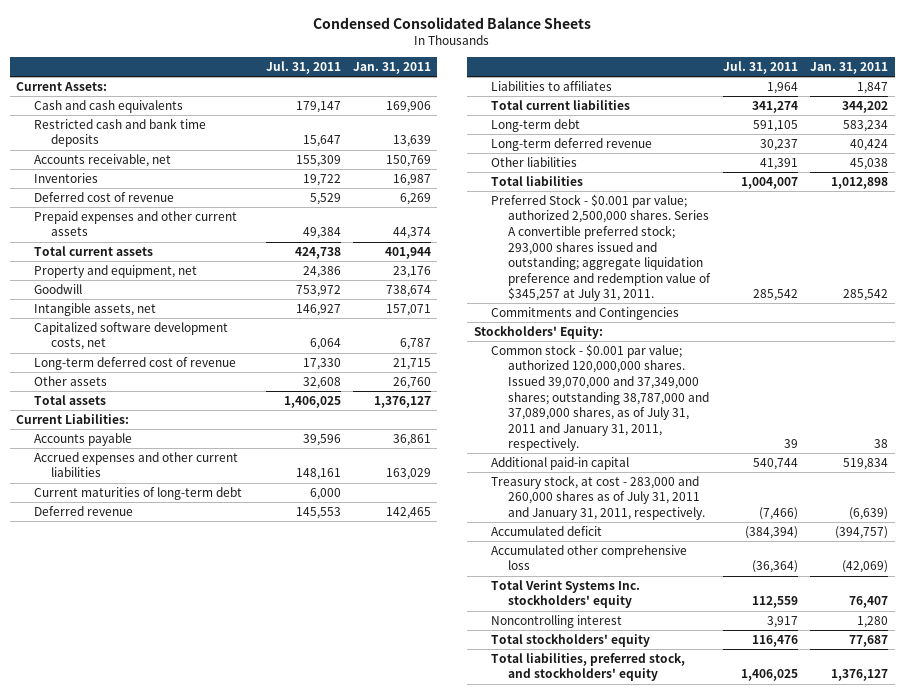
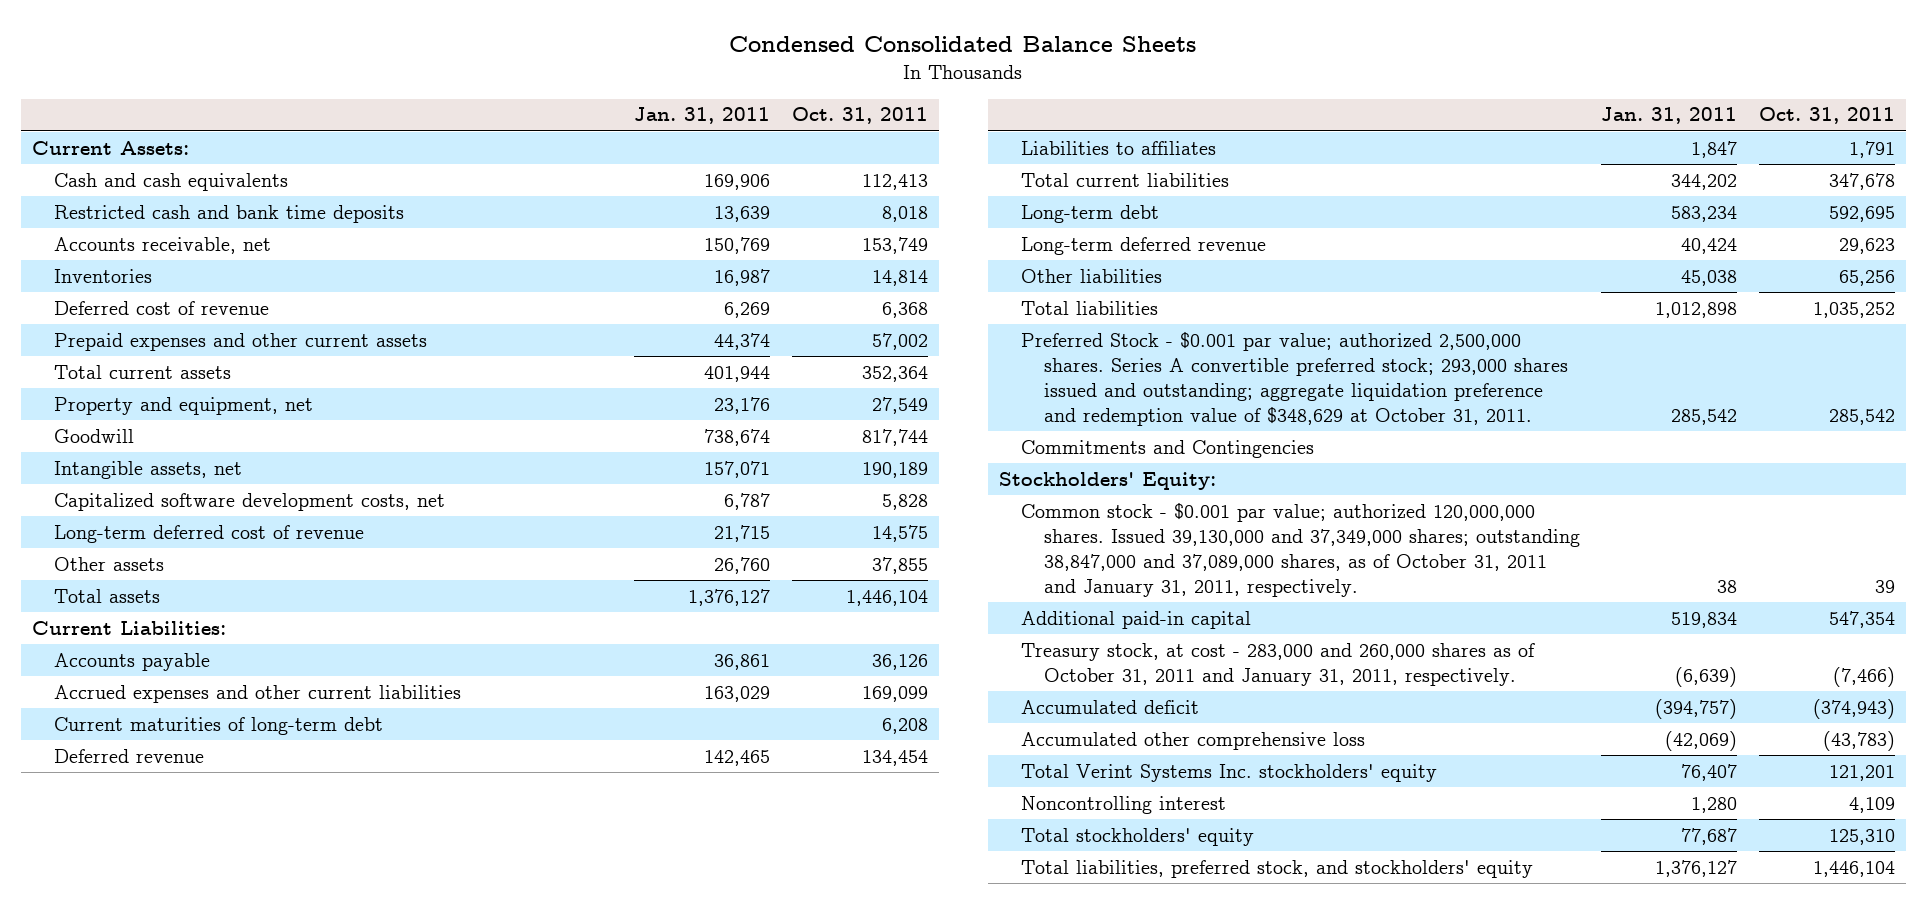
[265,61,341,75] Jul. 31, 2011 -> none
none -> [791,107,928,125] Oct. 31, 2011
[491,193,712,302] Preferred Stock - $0.001 par value; authorized 2,500,000 shares. Series A convertible preferred stock; 293,000 shares issued and outstanding; aggregate liquidation preference and redemption value of $345,257 at July 31, 2011. -> [1021,331,1568,426] Preferred Stock - $0.001 par value; authorized 2,500,000 shares. Series A convertible preferred stock; 293,000 shares issued and outstanding; aggregate liquidation preference and redemption value of $348,629 at October 31, 2011.
[491,343,710,452] Common stock - $0.001 par value; authorized 120,000,000 shares. Issued 39,070,000 and 37,349,000 shares; outstanding 38,787,000 and 37,089,000 shares, as of July 31, 2011 and January 31, 2011, respectively. -> [1021,502,1580,597] Common stock - $0.001 par value; authorized 120,000,000 shares. Issued 39,130,000 and 37,349,000 shares; outstanding 38,847,000 and 37,089,000 shares, as of October 31, 2011 and January 31, 2011, respectively.
[491,474,706,521] Treasury stock, at cost - 283,000 and 260,000 shares as of July 31, 2011 and January 31, 2011, respectively. -> [1021,642,1536,686] Treasury stock, at cost - 283,000 and 260,000 shares as of October 31, 2011 and January 31, 2011, respectively.

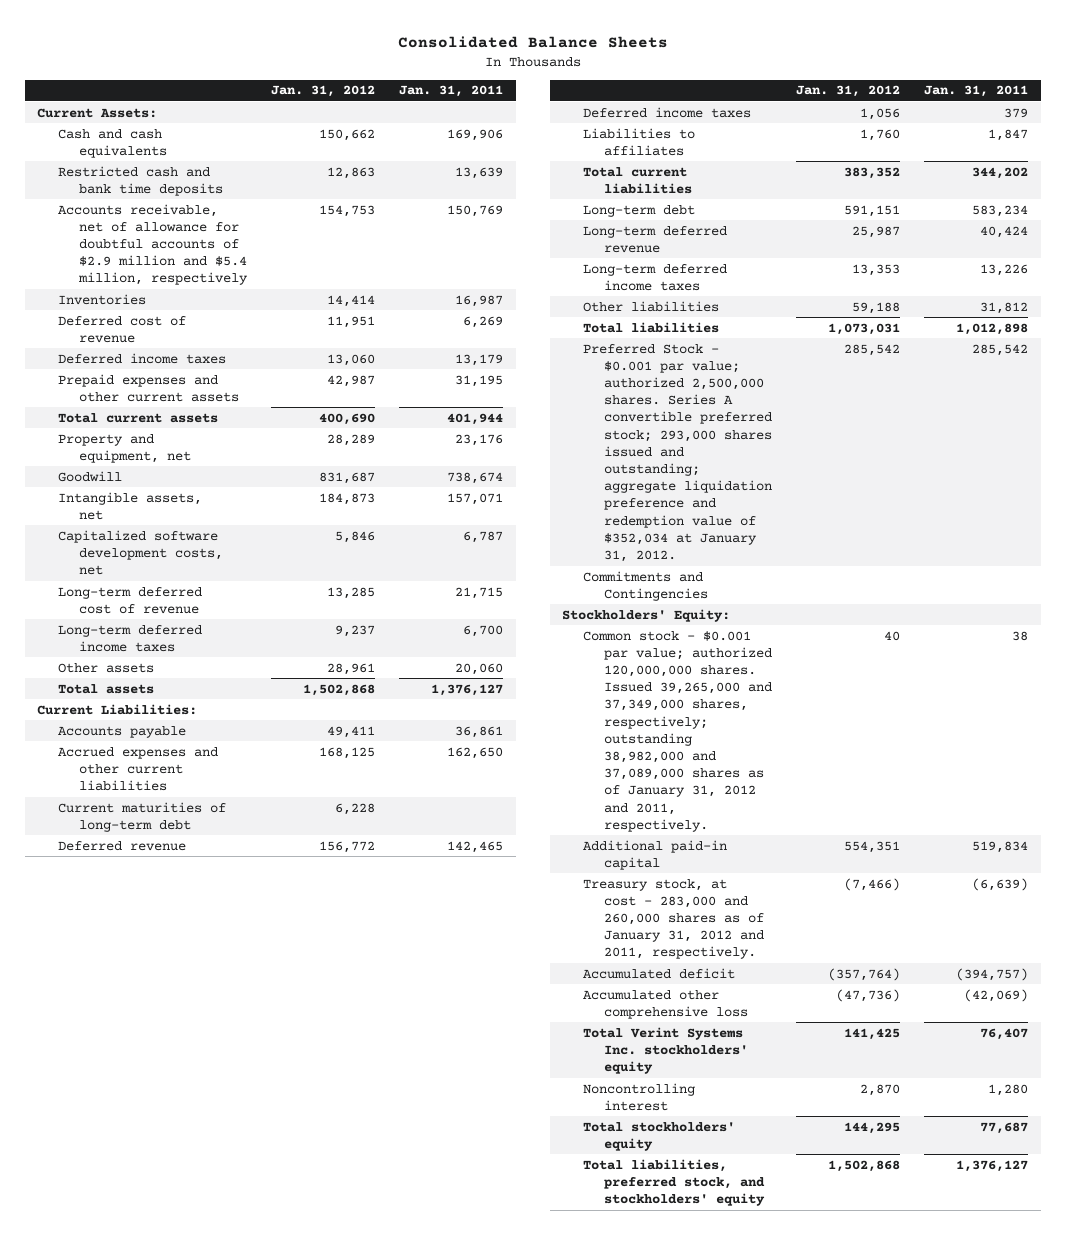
[729,35,1197,52] Condensed Consolidated Balance Sheets -> [397,35,668,48] Consolidated Balance Sheets
[791,107,928,125] Oct. 31, 2011 -> none
none -> [271,85,376,98] Jan. 31, 2012
[54,236,272,254] Accounts receivable, net -> [58,203,249,286] Accounts receivable, net of allowance for doubtful accounts of $2.9 million and $5.4 million, respectively
none -> [58,352,227,364] Deferred income taxes
[714,332,771,350] 44,374 -> [455,374,504,387] 31,195
none -> [58,624,203,652] Long-term deferred income taxes
[714,556,771,574] 26,760 -> [455,662,504,675] 20,060
[704,685,771,702] 163,029 -> [447,746,504,759] 162,650
none -> [583,106,752,118] Deferred income taxes
none -> [583,263,728,291] Long-term deferred income taxes
[1681,269,1738,286] 45,038 -> [980,301,1029,314] 31,812
[1021,331,1568,426] Preferred Stock - $0.001 par value; authorized 2,500,000 shares. Series A convertible preferred stock; 293,000 shares issued and outstanding; aggregate liquidation preference and redemption value of $348,629 at October 31, 2011. -> [583,343,773,563] Preferred Stock - $0.001 par value; authorized 2,500,000 shares. Series A convertible preferred stock; 293,000 shares issued and outstanding; aggregate liquidation preference and redemption value of $352,034 at January 31, 2012.
[1021,502,1580,597] Common stock - $0.001 par value; authorized 120,000,000 shares. Issued 39,130,000 and 37,349,000 shares; outstanding 38,847,000 and 37,089,000 shares, as of October 31, 2011 and January 31, 2011, respectively. -> [583,630,773,832] Common stock - $0.001 par value; authorized 120,000,000 shares. Issued 39,265,000 and 37,349,000 shares, respectively; outstanding 38,982,000 and 37,089,000 shares as of January 31, 2012 and 2011, respectively.
[1021,642,1536,686] Treasury stock, at cost - 283,000 and 260,000 shares as of October 31, 2011 and January 31, 2011, respectively. -> [583,878,765,960] Treasury stock, at cost - 283,000 and 260,000 shares as of January 31, 2012 and 2011, respectively.

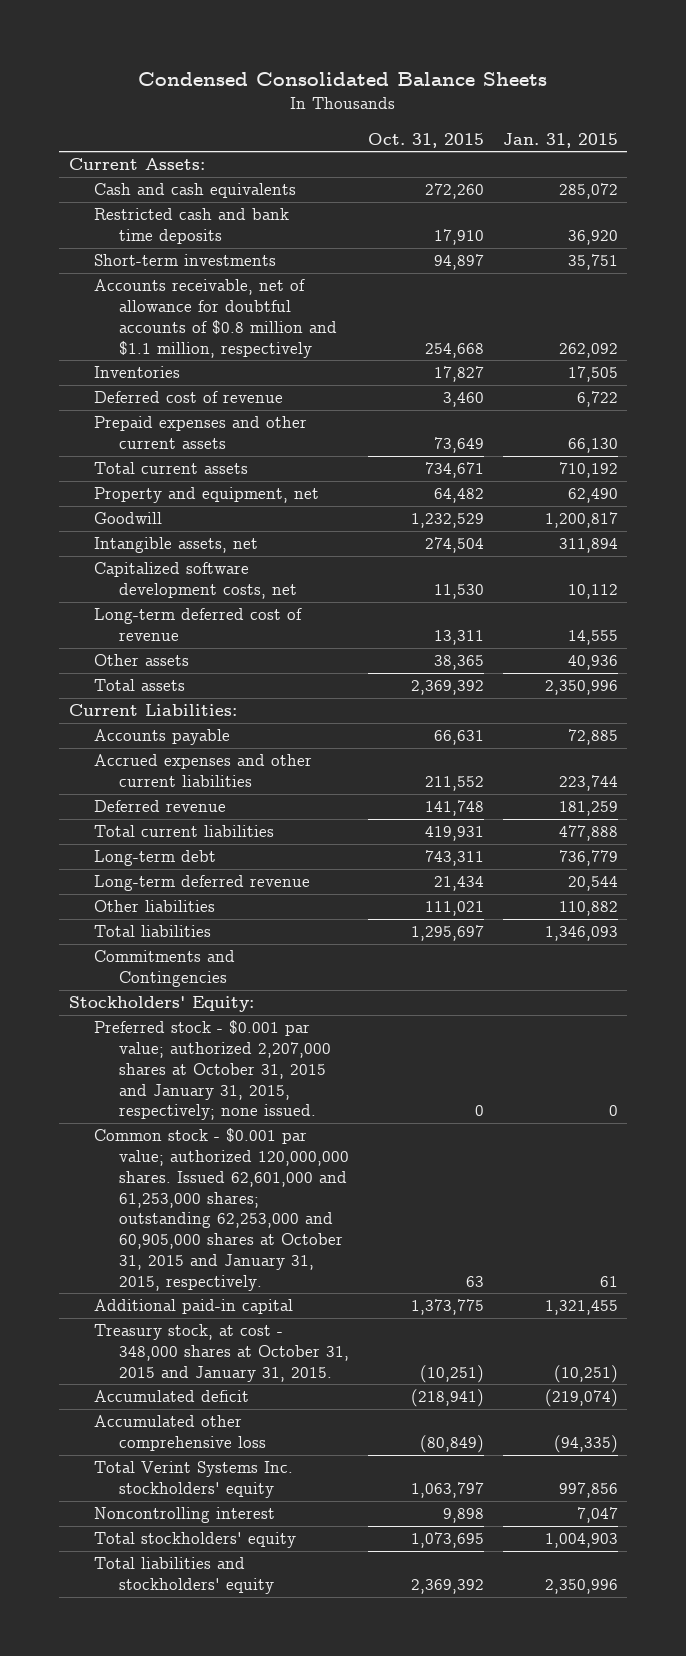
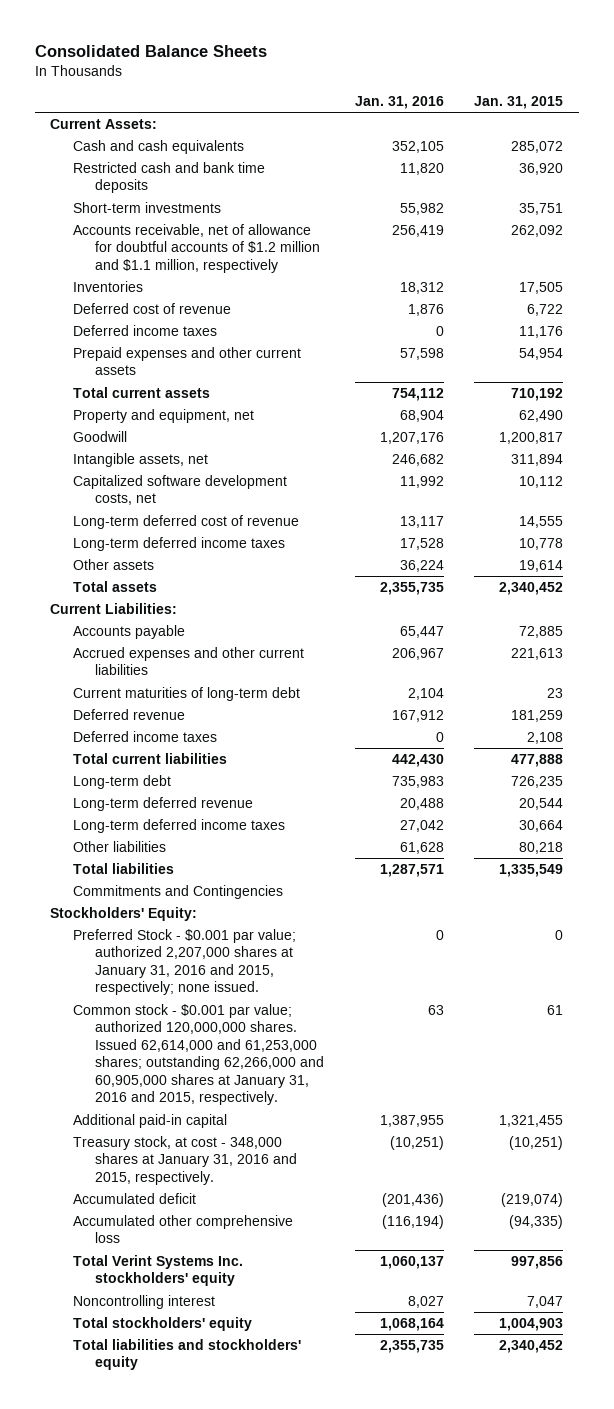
[138,71,548,86] Condensed Consolidated Balance Sheets -> [34,44,267,57] Consolidated Balance Sheets
[367,132,484,148] Oct. 31, 2015 -> none
none -> [354,96,444,110] Jan. 31, 2016
[93,279,337,358] Accounts receivable, net of allowance for doubtful accounts of $0.8 million and $1.1 million, respectively -> [72,223,320,273] Accounts receivable, net of allowance for doubtful accounts of $1.2 million and $1.1 million, respectively
none -> [72,324,217,336] Deferred income taxes
[567,438,618,454] 66,130 -> [519,347,564,360] 54,954
none -> [72,536,285,551] Long-term deferred income taxes
[567,655,618,671] 40,936 -> [519,559,564,572] 19,614
[544,680,618,696] 2,350,996 -> [499,581,564,595] 2,340,452
[558,775,618,792] 223,744 -> [511,647,564,660] 221,613
none -> [72,686,300,701] Current maturities of long-term debt
none -> [72,730,217,742] Deferred income taxes
[558,850,618,867] 736,779 -> [511,775,564,788] 726,235
none -> [72,818,285,833] Long-term deferred income taxes
[558,901,618,917] 110,882 -> [519,841,564,854] 80,218
[544,926,618,942] 1,346,093 -> [499,863,564,877] 1,335,549
[93,1020,331,1121] Preferred stock - $0.001 par value; authorized 2,207,000 shares at October 31, 2015 and January 31, 2015, respectively; none issued. -> [72,928,296,996] Preferred Stock - $0.001 par value; authorized 2,207,000 shares at January 31, 2016 and 2015, respectively; none issued.
[93,1128,349,1291] Common stock - $0.001 par value; authorized 120,000,000 shares. Issued 62,601,000 and 61,253,000 shares; outstanding 62,253,000 and 60,905,000 shares at October 31, 2015 and January 31, 2015, respectively. -> [72,1003,324,1106] Common stock - $0.001 par value; authorized 120,000,000 shares. Issued 62,614,000 and 61,253,000 shares; outstanding 62,266,000 and 60,905,000 shares at January 31, 2016 and 2015, respectively.
[93,1324,349,1382] Treasury stock, at cost - 348,000 shares at October 31, 2015 and January 31, 2015. -> [72,1135,297,1185] Treasury stock, at cost - 348,000 shares at January 31, 2016 and 2015, respectively.
[544,1579,618,1595] 2,350,996 -> [499,1339,564,1353] 2,340,452

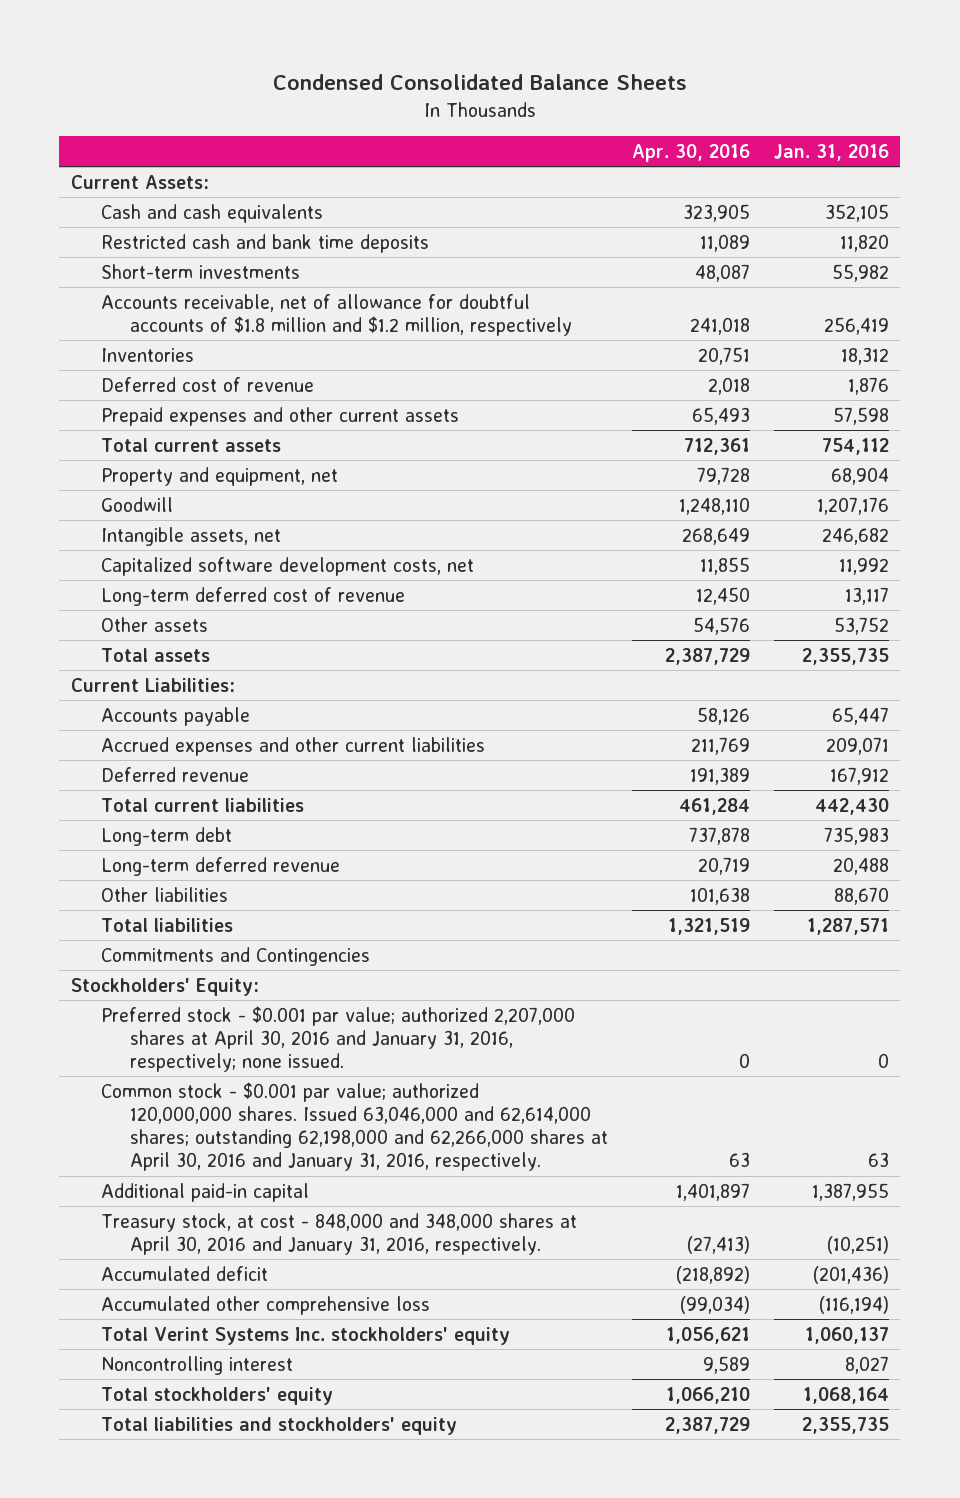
[34,44,267,57] Consolidated Balance Sheets -> [272,73,687,90] Condensed Consolidated Balance Sheets
[474,96,564,110] Jan. 31, 2015 -> none
none -> [631,143,750,162] Apr. 30, 2016
[72,223,320,273] Accounts receivable, net of allowance for doubtful accounts of $1.2 million and $1.1 million, respectively -> [100,293,573,336] Accounts receivable, net of allowance for doubtful accounts of $1.8 million and $1.2 million, respectively
[72,324,217,336] Deferred income taxes -> none
[72,536,285,551] Long-term deferred income taxes -> none
[399,559,444,572] 36,224 -> [833,616,889,635] 53,752
[72,686,300,701] Current maturities of long-term debt -> none
[391,647,444,660] 206,967 -> [825,736,889,755] 209,071
[72,730,217,742] Deferred income taxes -> none
[72,818,285,833] Long-term deferred income taxes -> none
[399,841,444,854] 61,628 -> [833,886,889,905] 88,670
[72,928,296,996] Preferred Stock - $0.001 par value; authorized 2,207,000 shares at January 31, 2016 and 2015, respectively; none issued. -> [100,1005,575,1073] Preferred stock - $0.001 par value; authorized 2,207,000 shares at April 30, 2016 and January 31, 2016, respectively; none issued.
[72,1003,324,1106] Common stock - $0.001 par value; authorized 120,000,000 shares. Issued 62,614,000 and 61,253,000 shares; outstanding 62,266,000 and 60,905,000 shares at January 31, 2016 and 2015, respectively. -> [100,1081,609,1172] Common stock - $0.001 par value; authorized 120,000,000 shares. Issued 63,046,000 and 62,614,000 shares; outstanding 62,198,000 and 62,266,000 shares at April 30, 2016 and January 31, 2016, respectively.
[72,1135,297,1185] Treasury stock, at cost - 348,000 shares at January 31, 2016 and 2015, respectively. -> [100,1212,577,1255] Treasury stock, at cost - 848,000 and 348,000 shares at April 30, 2016 and January 31, 2016, respectively.

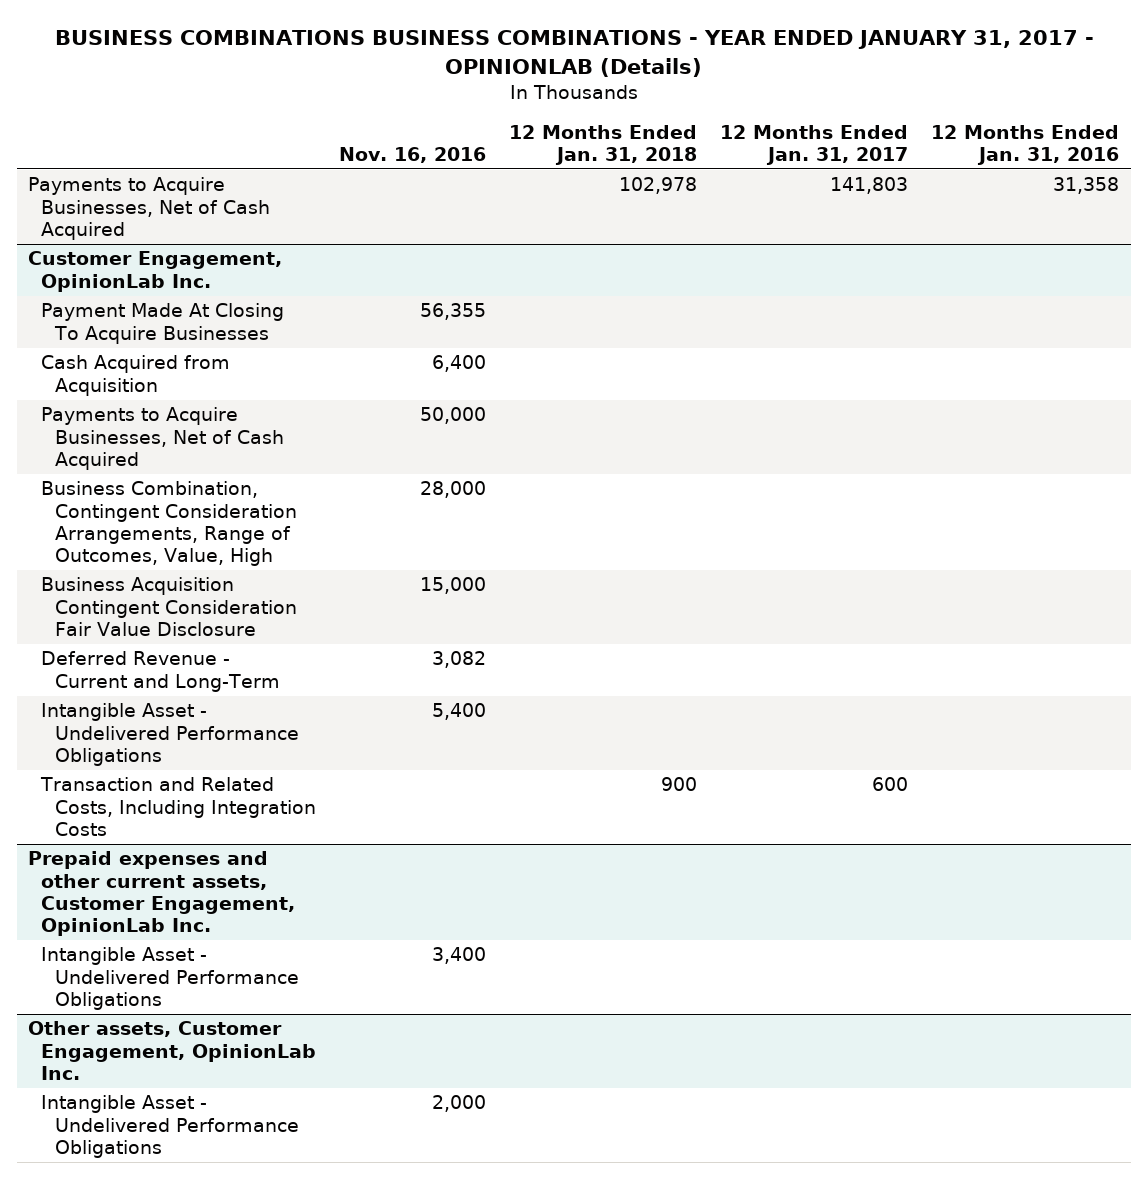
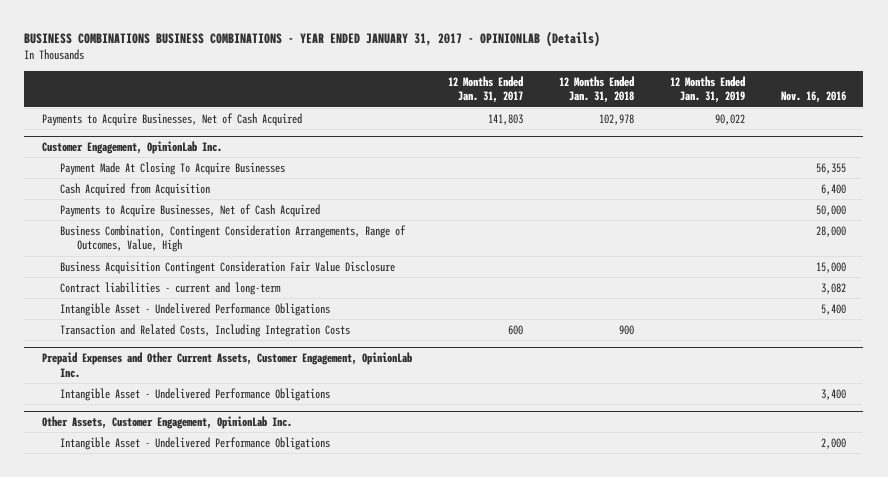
[931,124,1120,165] 12 Months Ended Jan. 31, 2016 -> none
none -> [669,75,745,104] 12 Months Ended Jan. 31, 2019
[41,651,280,692] Deferred Revenue - Current and Long-Term -> [59,281,281,295] Contract liabilities - current and long-term
[28,851,296,937] Prepaid expenses and other current assets, Customer Engagement, OpinionLab Inc. -> [42,352,413,378] Prepaid Expenses and Other Current Assets, Customer Engagement, OpinionLab Inc.
[28,1021,317,1081] Other assets, Customer Engagement, OpinionLab Inc. -> [42,416,293,430] Other Assets, Customer Engagement, OpinionLab Inc.

